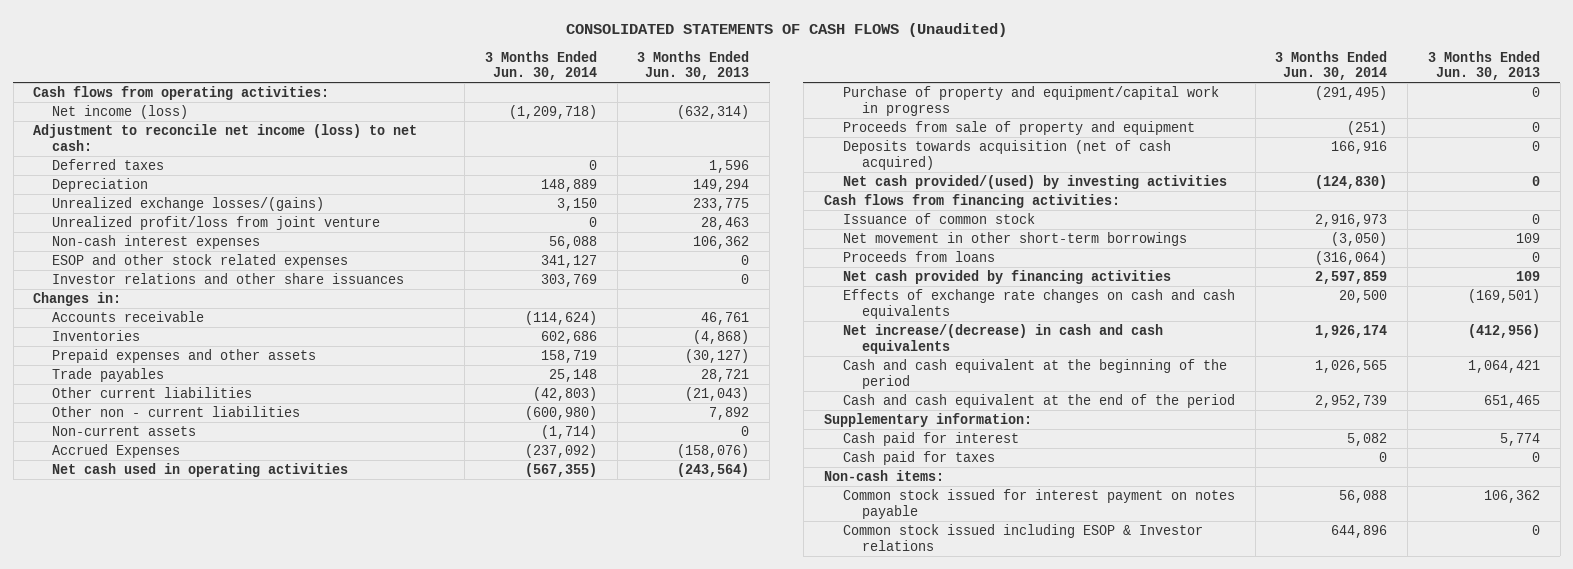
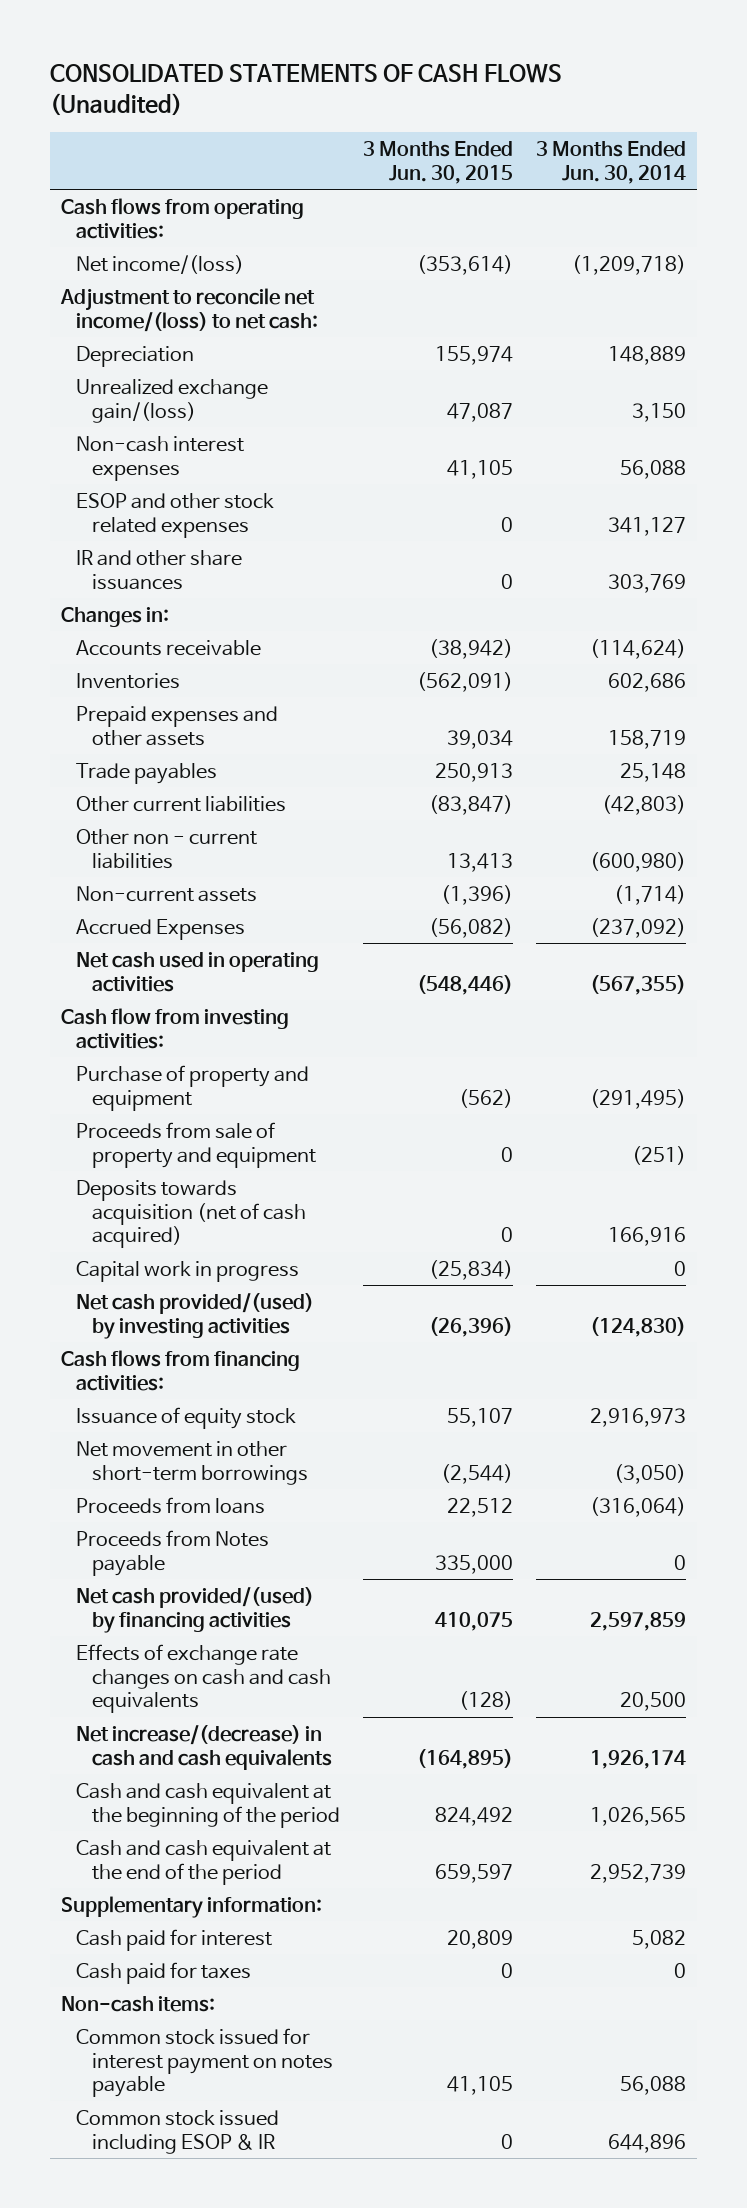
[637,50,750,81] 3 Months Ended Jun. 30, 2013 -> none
none -> [362,141,513,185] 3 Months Ended Jun. 30, 2015
[52,159,165,171] Deferred taxes -> none
[52,105,189,120] Net income (loss) -> [76,254,245,274] Net income/(loss)
[33,124,418,151] Adjustment to reconcile net income (loss) to net cash: -> [60,287,319,332] Adjustment to reconcile net income/(loss) to net cash:
[52,197,325,212] Unrealized exchange losses/(gains) -> none
[52,216,381,231] Unrealized profit/loss from joint venture -> [76,378,269,423] Unrealized exchange gain/(loss)
[588,217,597,228] 0 -> [631,402,686,422] 3,150
[52,273,405,285] Investor relations and other share issuances -> [76,549,243,590] IR and other share issuances
none -> [61,1007,290,1049] Cash flow from investing activities:
[842,86,1219,116] Purchase of property and equipment/capital work in progress -> [76,1064,310,1111] Purchase of property and equipment
none -> [76,1260,300,1282] Capital work in progress
[842,213,1035,225] Issuance of common stock -> [76,1406,297,1429] Issuance of equity stock
none -> [76,1529,270,1576] Proceeds from Notes payable
[842,270,1171,285] Net cash provided by financing activities -> [76,1586,315,1633] Net cash provided/(used) by financing activities
[842,524,1203,551] Common stock issued including ESOP & Investor relations -> [76,2109,280,2154] Common stock issued including ESOP & IR

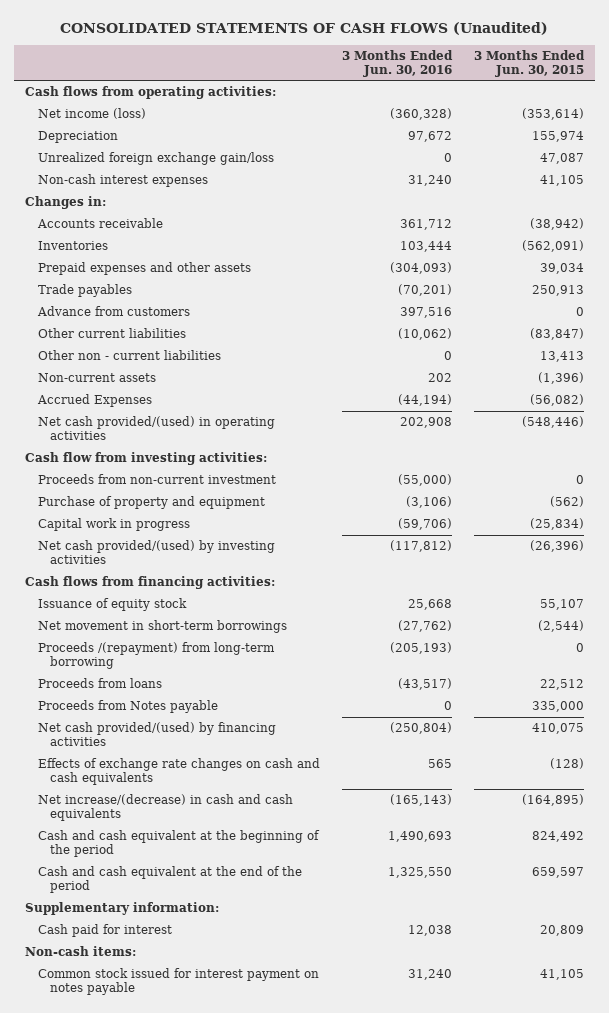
[535,141,686,185] 3 Months Ended Jun. 30, 2014 -> none
none -> [341,49,453,77] 3 Months Ended Jun. 30, 2016
[60,287,319,332] Adjustment to reconcile net income/(loss) to net cash: -> none
[76,254,245,274] Net income/(loss) -> [37,108,146,120] Net income (loss)
[76,378,269,423] Unrealized exchange gain/(loss) -> [37,152,274,166] Unrealized foreign exchange gain/loss
[76,492,275,538] ESOP and other stock related expenses -> none
[76,549,243,590] IR and other share issuances -> none
none -> [36,306,190,317] Advance from customers
[76,951,320,992] Net cash used in operating activities -> [37,416,275,441] Net cash provided/(used) in operating activities
none -> [37,474,276,485] Proceeds from non-current investment
[76,1121,316,1168] Proceeds from sale of property and equipment -> none
[76,1179,306,1249] Deposits towards acquisition (net of cash acquired) -> none
[76,1440,308,1485] Net movement in other short-term borrowings -> [37,620,287,634] Net movement in short-term borrowings
none -> [37,642,275,670] Proceeds /(repayment) from long-term borrowing
[76,1961,252,1984] Cash paid for taxes -> none
[76,2109,280,2154] Common stock issued including ESOP & IR -> none

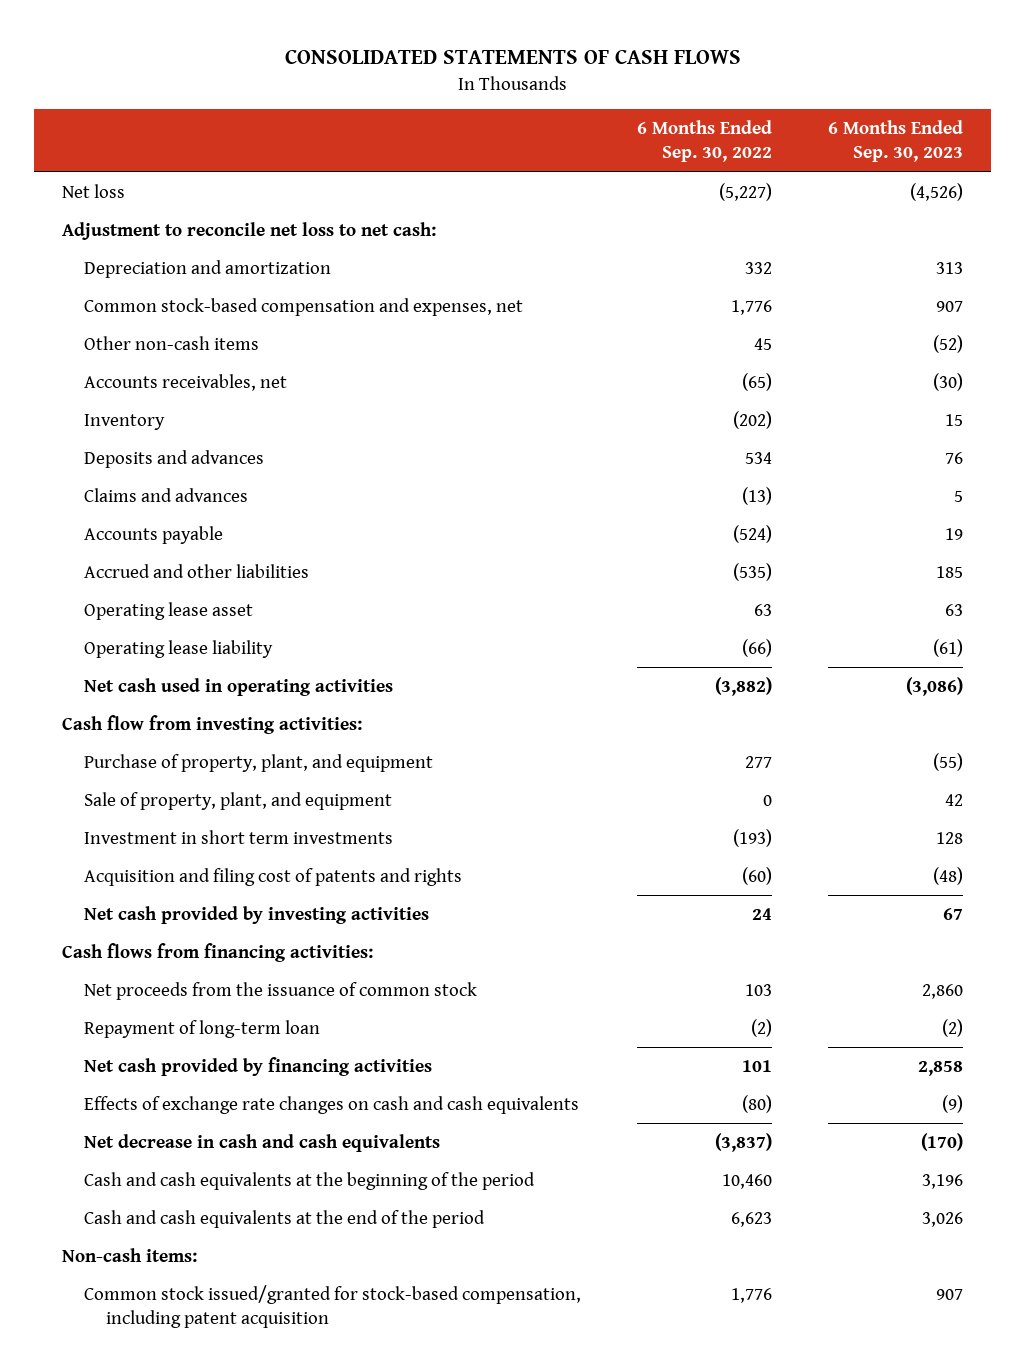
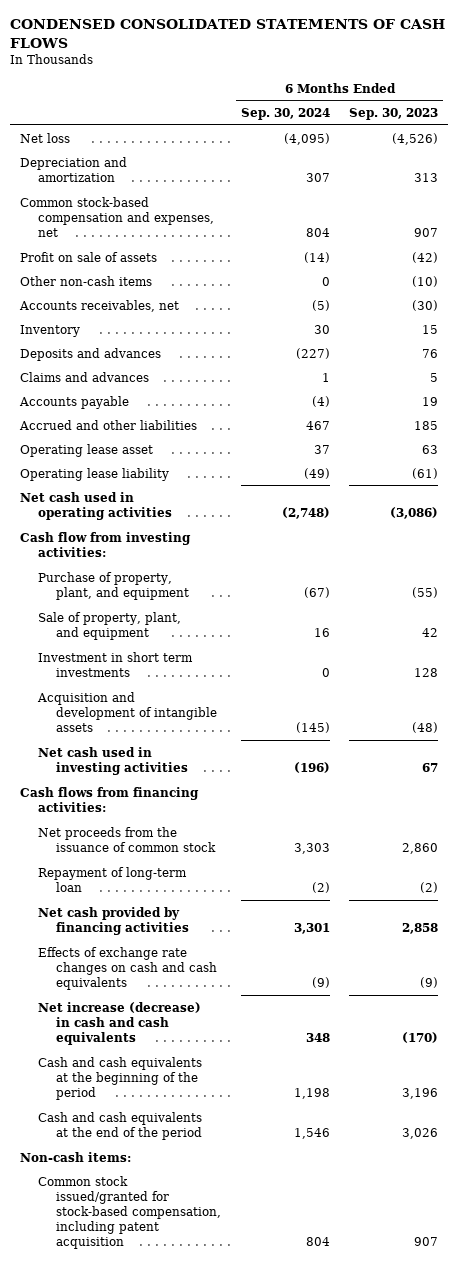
[284,49,741,65] CONSOLIDATED STATEMENTS OF CASH FLOWS -> [10,18,446,48] CONDENSED CONSOLIDATED STATEMENTS OF CASH FLOWS
[637,120,773,163] 6 Months Ended Sep. 30, 2022 -> none
none -> [240,107,330,120] Sep. 30, 2024
[62,222,437,241] Adjustment to reconcile net loss to net cash: -> none
none -> [19,251,157,262] Profit on sale of assets
[933,335,964,354] (52) -> [412,275,439,287] (10)
[84,868,463,887] Acquisition and filing cost of patents and rights -> [37,691,218,733] Acquisition and development of intangible assets
[84,906,430,925] Net cash provided by investing activities -> [38,746,189,775] Net cash used in investing activities
[84,1134,441,1153] Net decrease in cash and cash equivalents -> [38,1001,202,1046] Net increase (decrease) in cash and cash equivalents

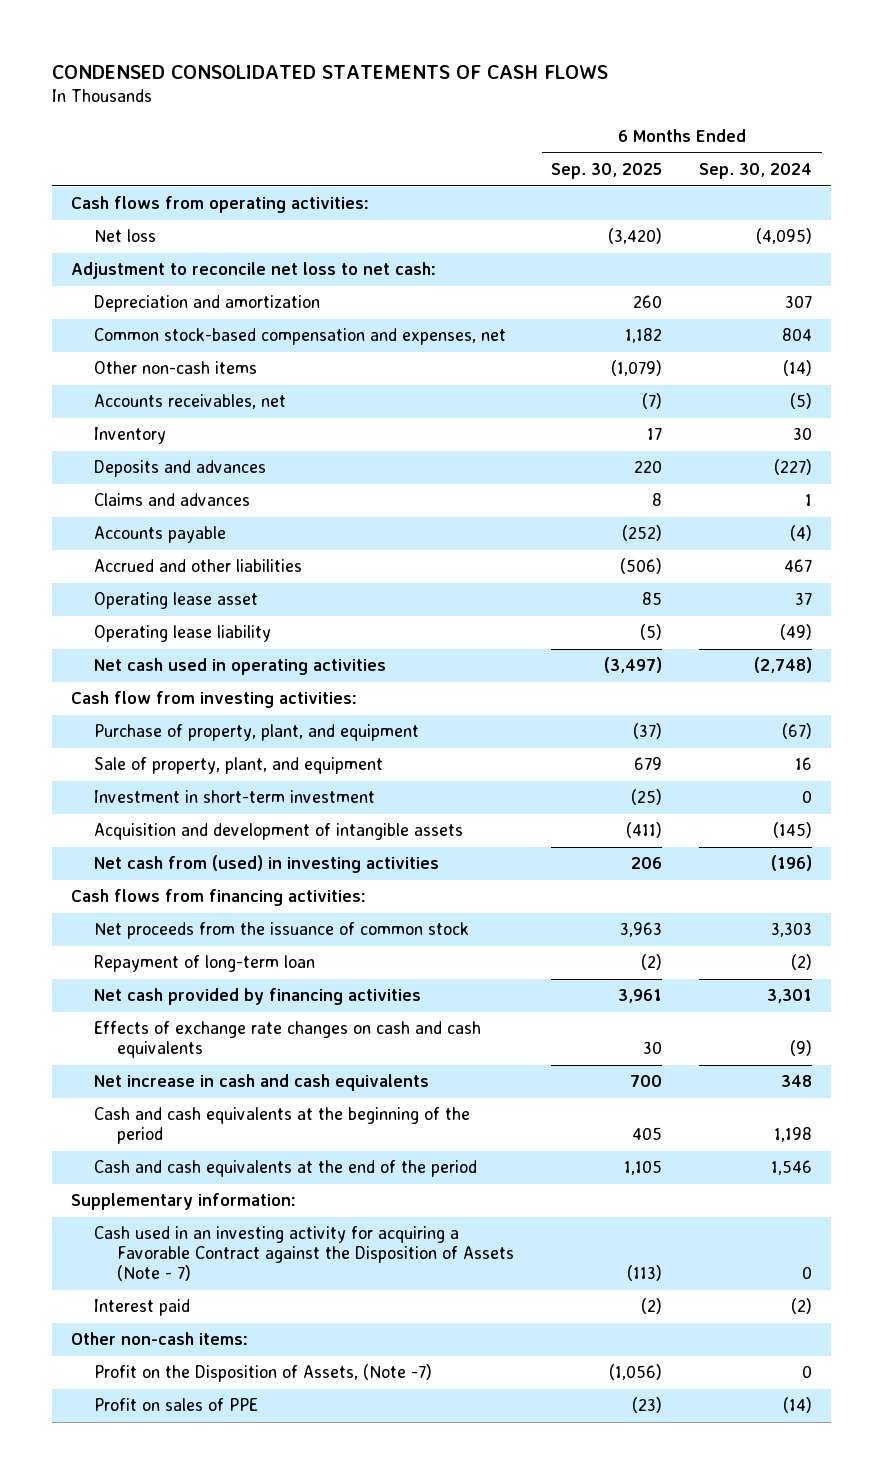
[349,107,439,120] Sep. 30, 2023 -> none
none -> [551,162,663,179] Sep. 30, 2025
none -> [70,196,369,214] Cash flows from operating activities:
none -> [70,262,436,280] Adjustment to reconcile net loss to net cash:
[19,251,157,262] Profit on sale of assets -> none
[321,276,330,286] 0 -> [783,360,813,377] (14)
[38,651,194,677] Investment in short term investments -> [93,790,375,804] Investment in short-term investment
[38,746,189,775] Net cash used in investing activities -> [93,855,439,874] Net cash from (used) in investing activities
[38,1001,202,1046] Net increase (decrease) in cash and cash equivalents -> [93,1074,429,1092] Net increase in cash and cash equivalents
[38,1175,222,1250] Common stock issued/granted for stock-based compensation, including patent acquisition -> none
none -> [70,1193,296,1211] Supplementary information:
none -> [93,1226,514,1282] Cash used in an investing activity for acquiring a Favorable Contract against the Disposition of Assets (Note - 7)
none -> [93,1299,190,1317] Interest paid
[19,1151,131,1162] Non-cash items: -> [70,1332,248,1346] Other non-cash items:
none -> [93,1364,432,1383] Profit on the Disposition of Assets, (Note -7)
none -> [93,1398,258,1412] Profit on sales of PPE

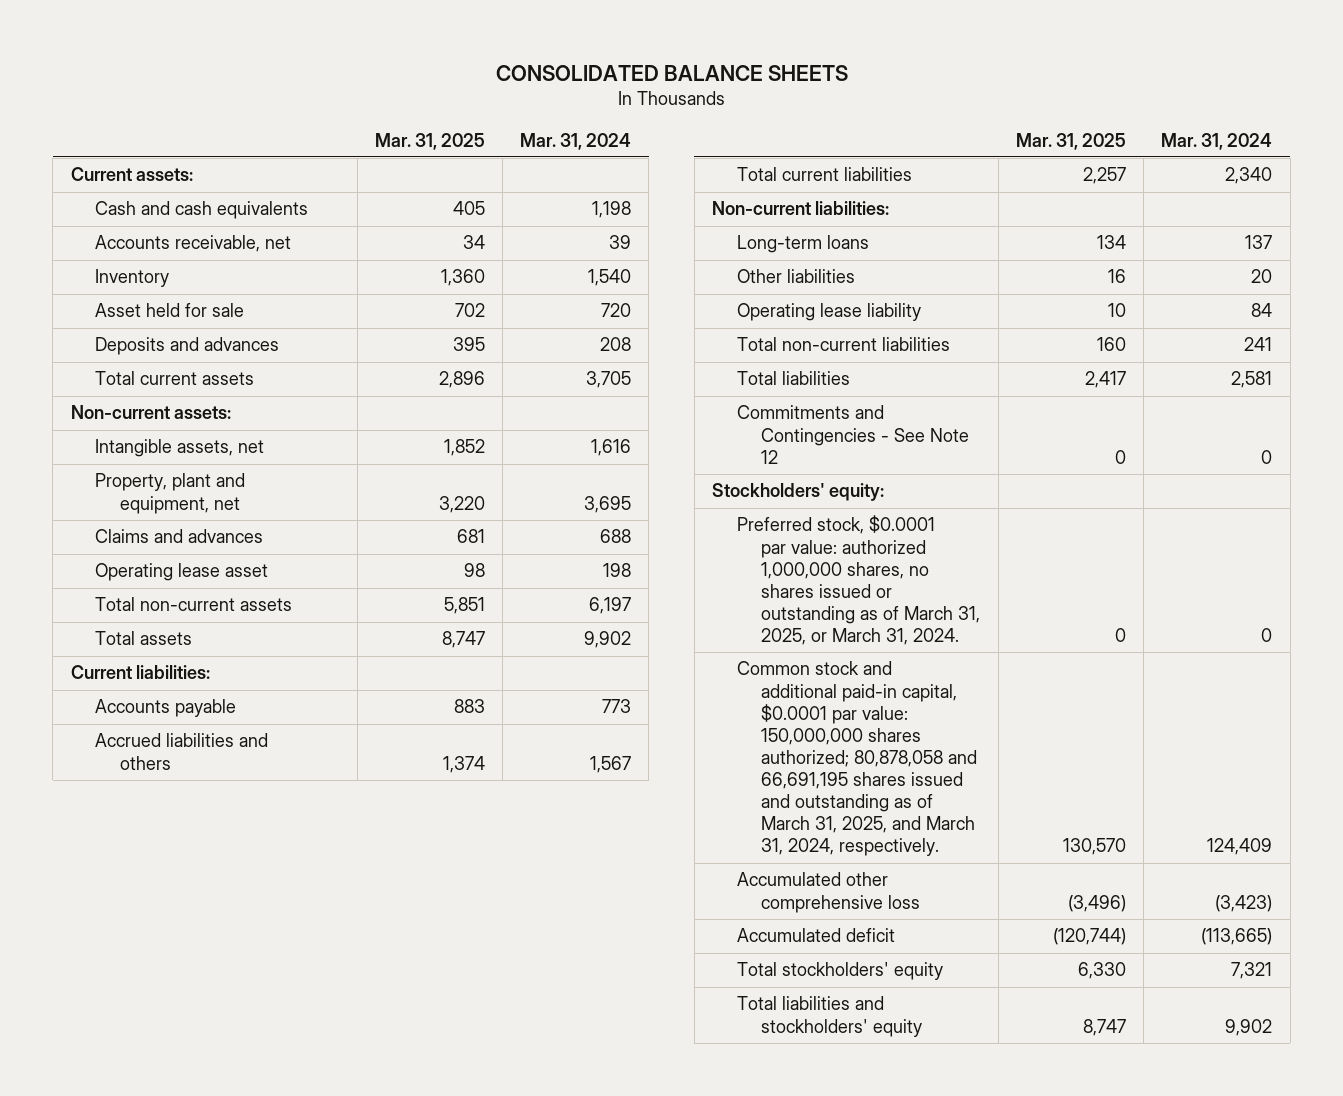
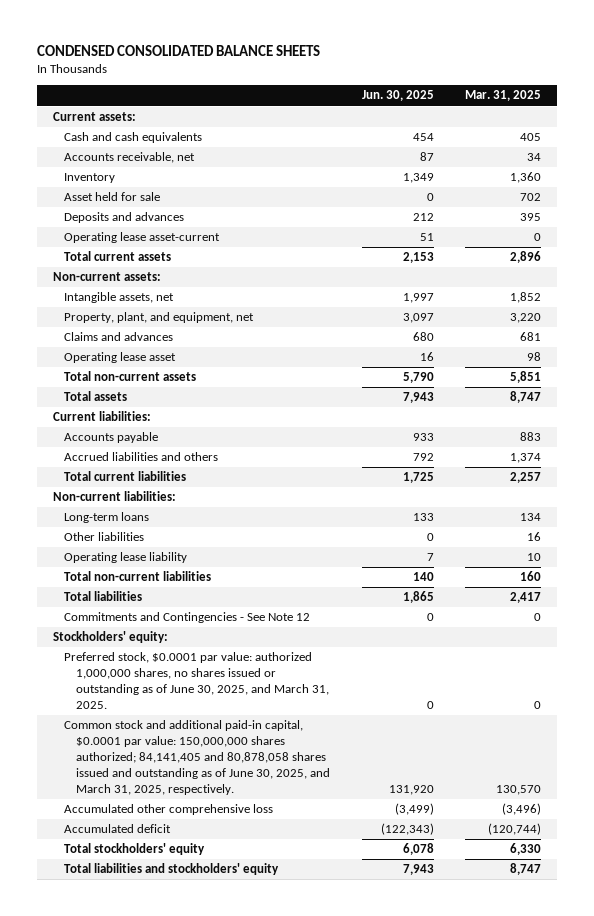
[495,64,848,81] CONSOLIDATED BALANCE SHEETS -> [36,45,320,57] CONDENSED CONSOLIDATED BALANCE SHEETS
[520,132,632,150] Mar. 31, 2024 -> none
none -> [361,90,434,102] Jun. 30, 2025
none -> [64,232,221,244] Operating lease asset-current
[95,473,246,514] Property, plant and equipment, net -> [64,312,255,324] Property, plant, and equipment, net
[736,515,981,646] Preferred stock, $0.0001 par value: authorized 1,000,000 shares, no shares issued or outstanding as of March 31, 2025, or March 31, 2024. -> [64,652,330,710] Preferred stock, $0.0001 par value: authorized 1,000,000 shares, no shares issued or outstanding as of June 30, 2025, and March 31, 2025.
[736,661,978,857] Common stock and additional paid-in capital, $0.0001 par value: 150,000,000 shares authorized; 80,878,058 and 66,691,195 shares issued and outstanding as of March 31, 2025, and March 31, 2024, respectively. -> [64,720,331,796] Common stock and additional paid-in capital, $0.0001 par value: 150,000,000 shares authorized; 84,141,405 and 80,878,058 shares issued and outstanding as of June 30, 2025, and March 31, 2025, respectively.

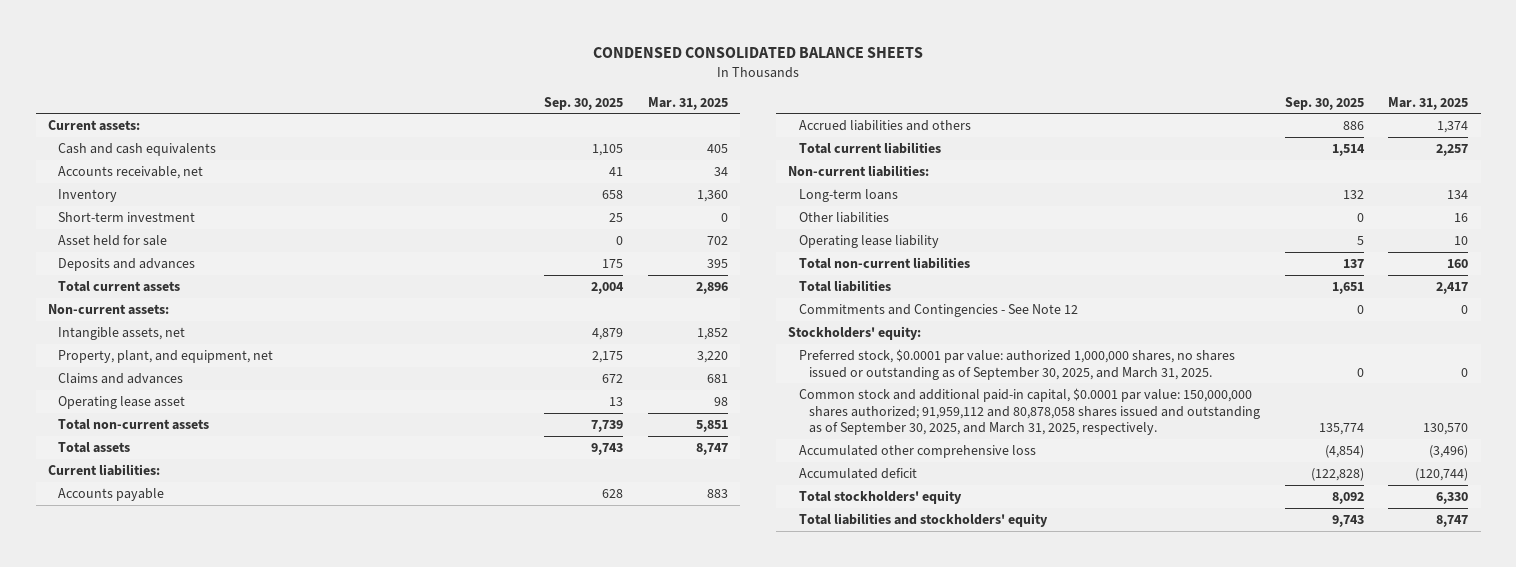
[361,90,434,102] Jun. 30, 2025 -> none
none -> [544,96,624,110] Sep. 30, 2025
none -> [58,211,196,222] Short-term investment
[64,232,221,244] Operating lease asset-current -> none
[64,652,330,710] Preferred stock, $0.0001 par value: authorized 1,000,000 shares, no shares issued or outstanding as of June 30, 2025, and March 31, 2025. -> [798,348,1235,380] Preferred stock, $0.0001 par value: authorized 1,000,000 shares, no shares issued or outstanding as of September 30, 2025, and March 31, 2025.
[64,720,331,796] Common stock and additional paid-in capital, $0.0001 par value: 150,000,000 shares authorized; 84,141,405 and 80,878,058 shares issued and outstanding as of June 30, 2025, and March 31, 2025, respectively. -> [798,387,1260,436] Common stock and additional paid-in capital, $0.0001 par value: 150,000,000 shares authorized; 91,959,112 and 80,878,058 shares issued and outstanding as of September 30, 2025, and March 31, 2025, respectively.

